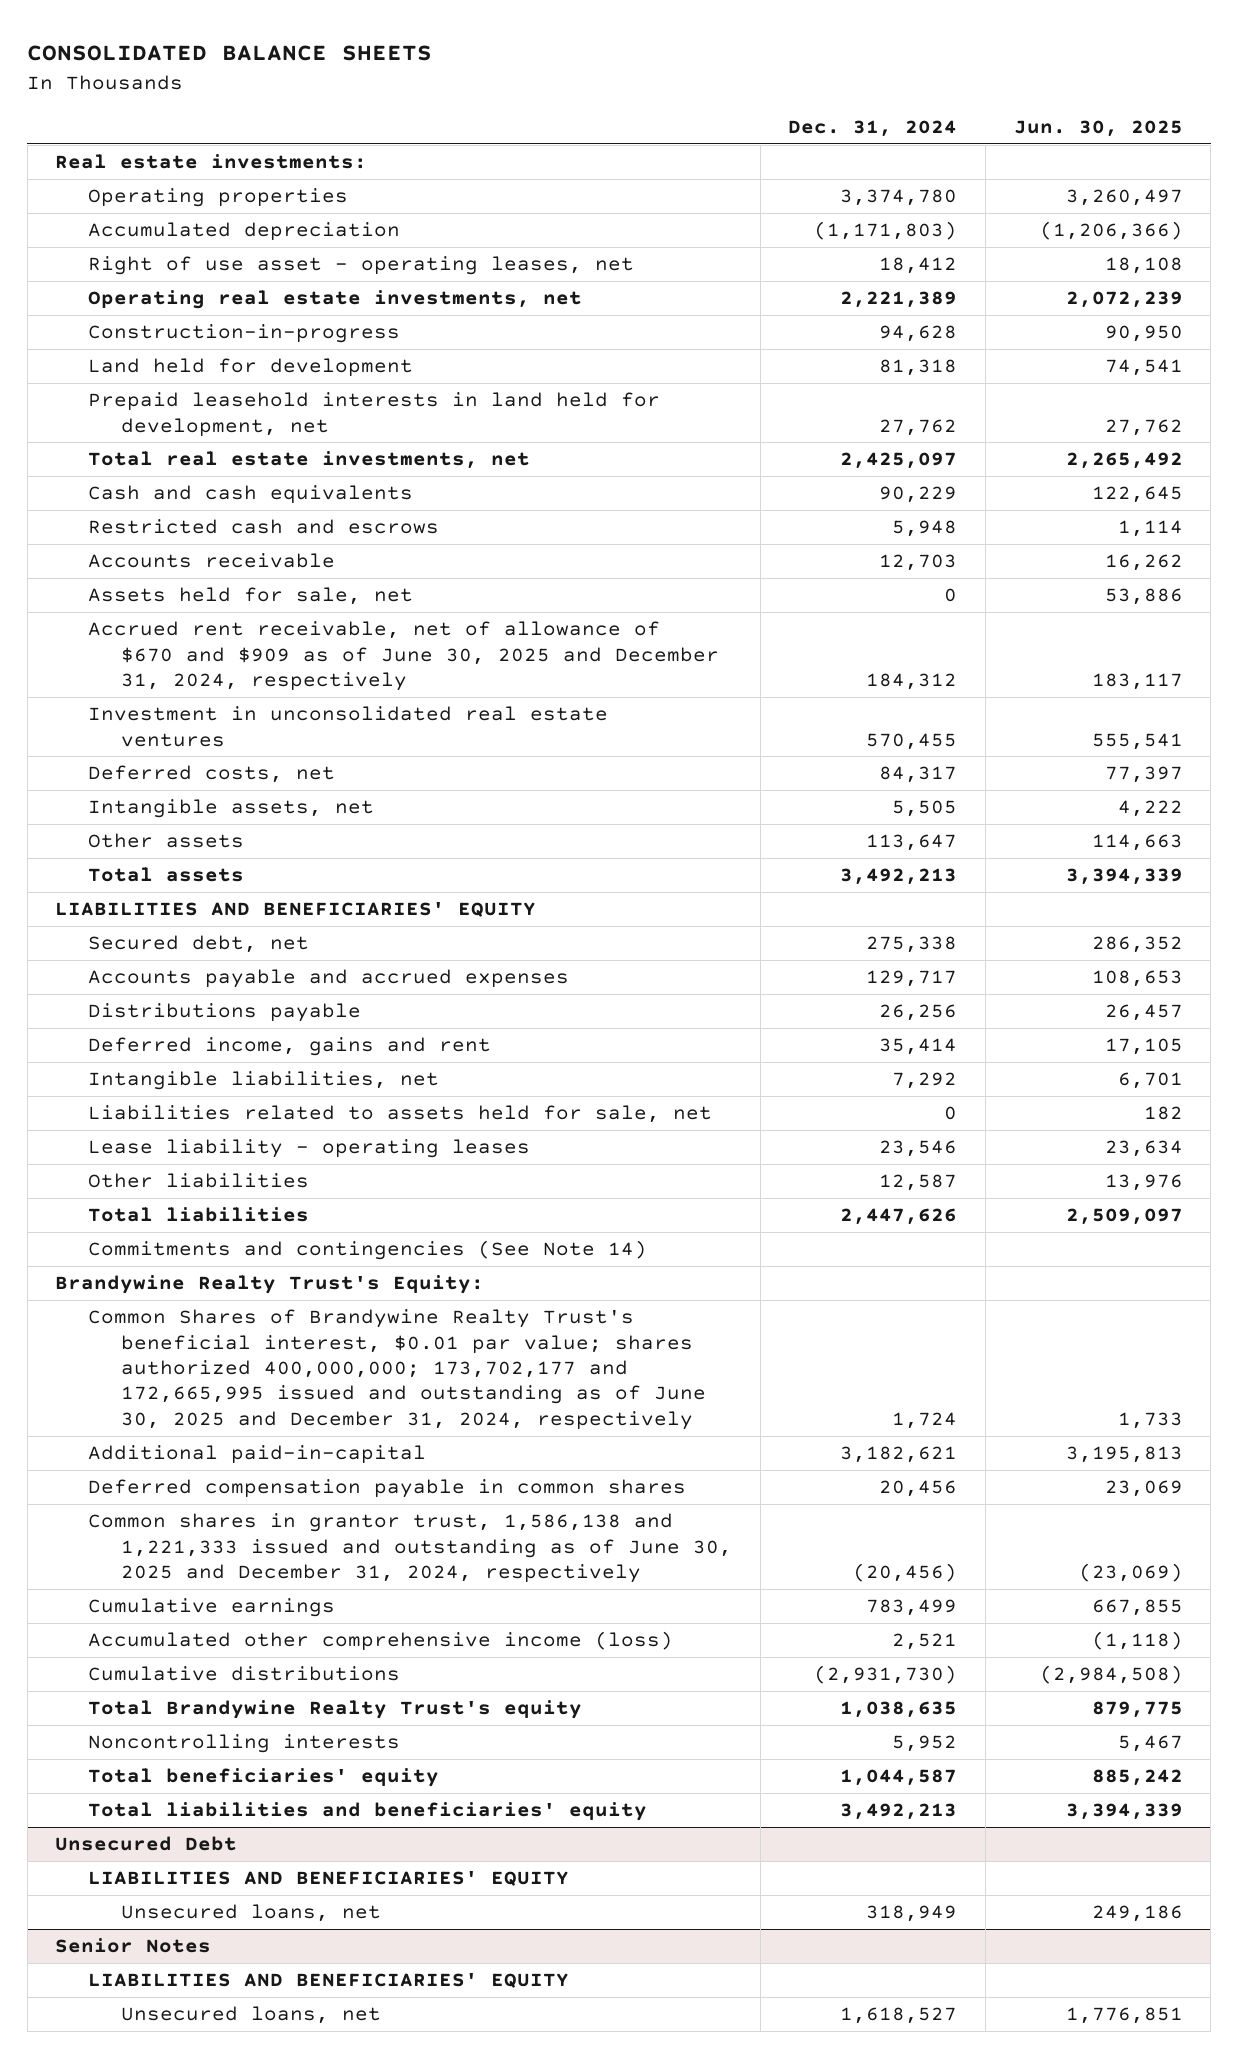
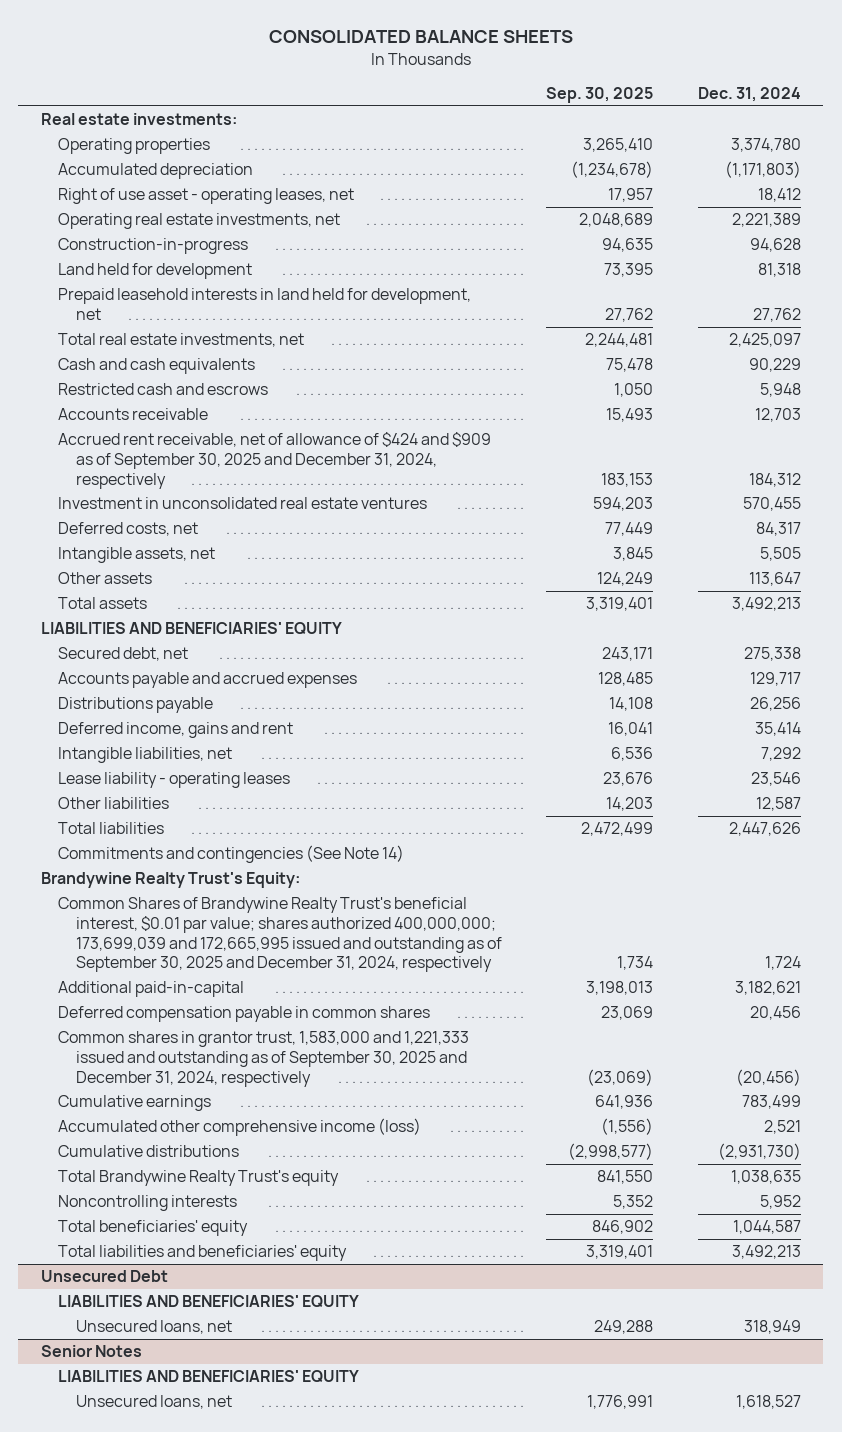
[1013,119,1183,137] Jun. 30, 2025 -> none
none -> [546,87,654,104] Sep. 30, 2025
[88,587,414,606] Assets held for sale, net -> none
[88,621,720,692] Accrued rent receivable, net of allowance of $670 and $909 as of June 30, 2025 and December 31, 2024, respectively -> [58,432,492,489] Accrued rent receivable, net of allowance of $424 and $909 as of September 30, 2025 and December 31, 2024, respectively
[88,1105,713,1124] Liabilities related to assets held for sale, net -> none
[88,1309,707,1430] Common Shares of Brandywine Realty Trust's beneficial interest, $0.01 par value; shares authorized 400,000,000; 173,702,177 and 172,665,995 issued and outstanding as of June 30, 2025 and December 31, 2024, respectively -> [58,897,502,973] Common Shares of Brandywine Realty Trust's beneficial interest, $0.01 par value; shares authorized 400,000,000; 173,699,039 and 172,665,995 issued and outstanding as of September 30, 2025 and December 31, 2024, respectively
[88,1513,733,1584] Common shares in grantor trust, 1,586,138 and 1,221,333 issued and outstanding as of June 30, 2025 and December 31, 2024, respectively -> [58,1031,470,1087] Common shares in grantor trust, 1,583,000 and 1,221,333 issued and outstanding as of September 30, 2025 and December 31, 2024, respectively

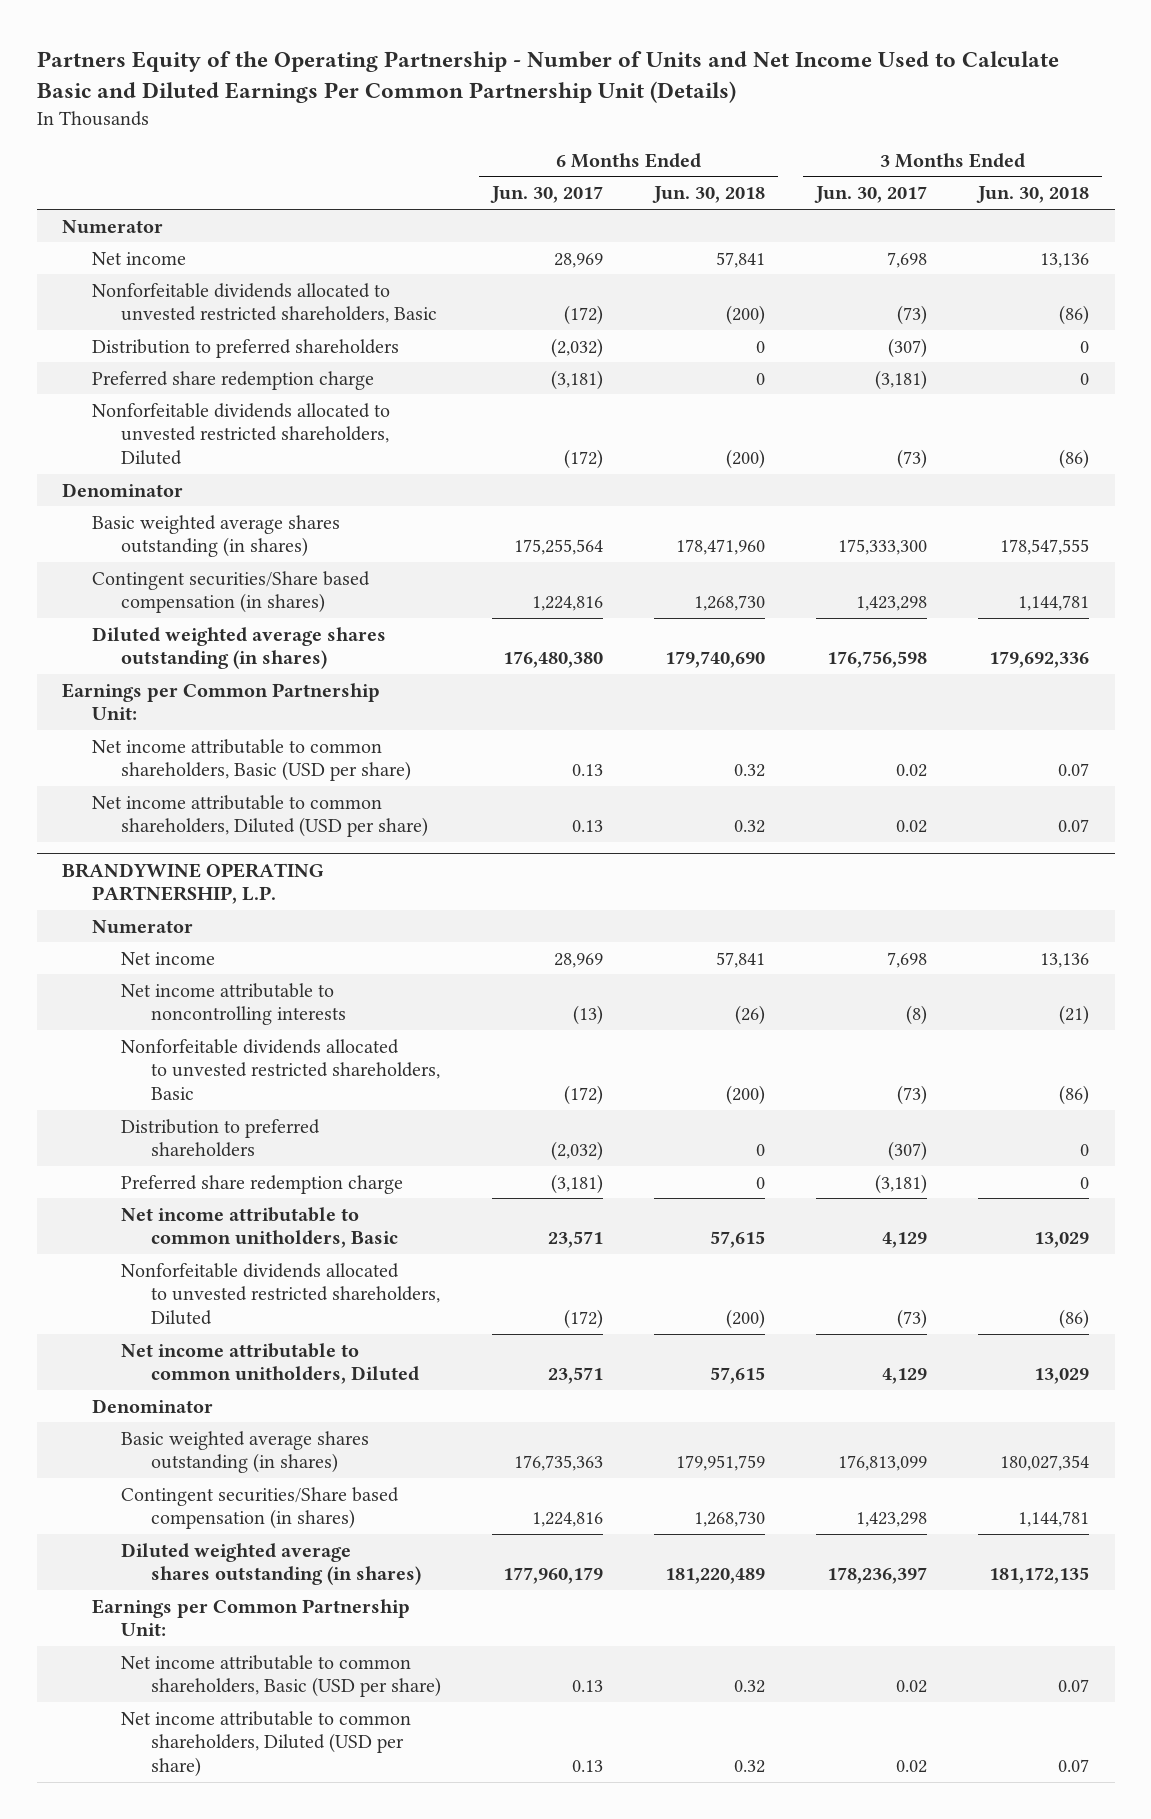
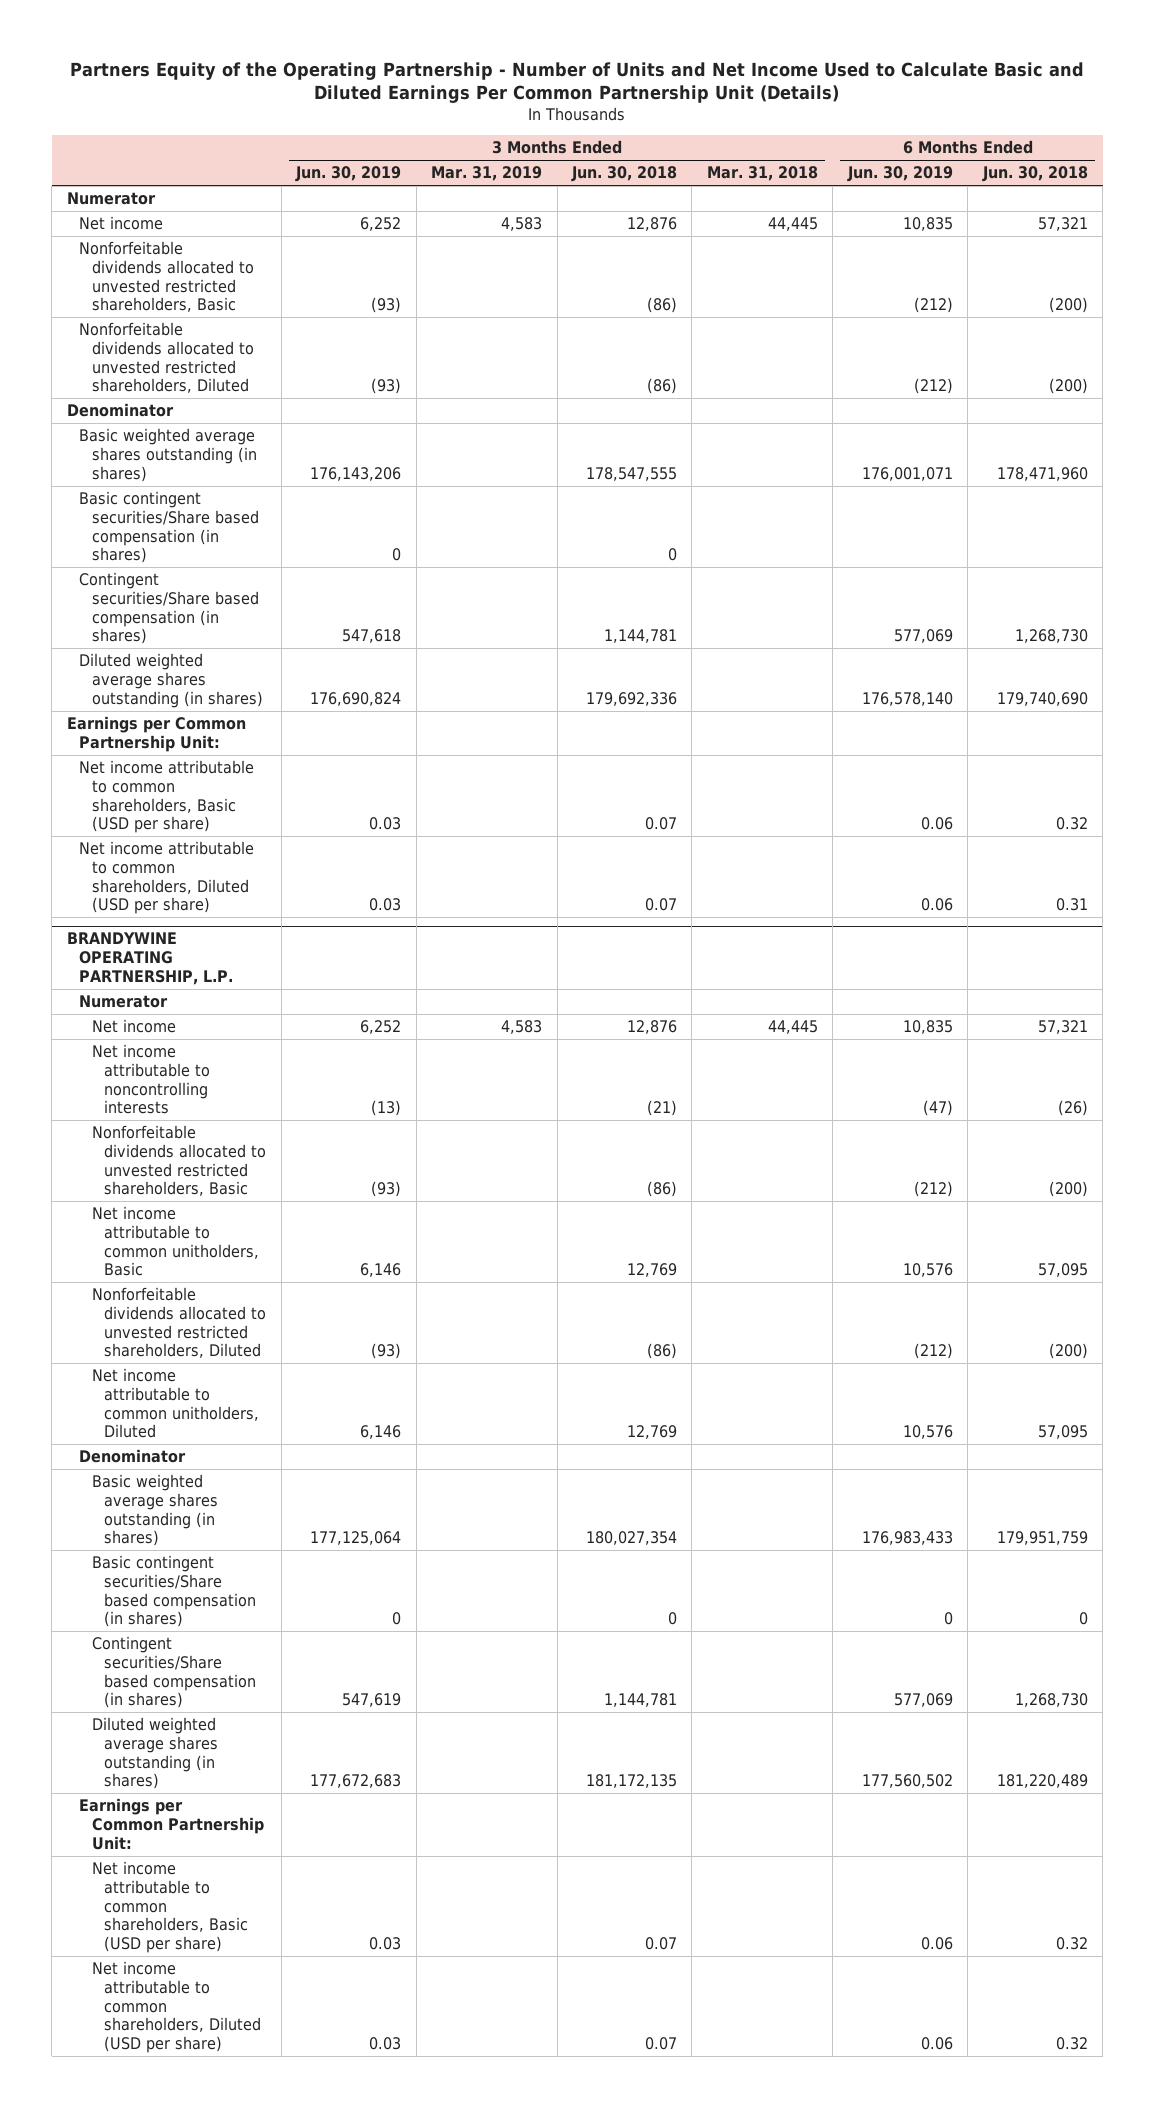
[490,186,604,204] Jun. 30, 2017 -> none
[814,186,928,204] Jun. 30, 2017 -> none
none -> [295,166,402,183] Jun. 30, 2019
none -> [431,166,543,182] Mar. 31, 2019
none -> [706,166,818,182] Mar. 31, 2018
none -> [846,166,953,183] Jun. 30, 2019
[716,251,766,268] 57,841 -> [1037,217,1088,232] 57,321
[1040,252,1090,268] 13,136 -> [627,217,678,232] 12,876
[91,338,399,358] Distribution to preferred shareholders -> none
[91,370,374,390] Preferred share redemption charge -> none
none -> [79,491,259,564] Basic contingent securities/Share based compensation (in shares)
[734,820,766,834] 0.32 -> [1055,898,1088,912] 0.31
[716,951,766,968] 57,841 -> [1037,1020,1088,1035] 57,321
[1040,952,1090,968] 13,136 -> [627,1020,678,1035] 12,876
[121,1118,321,1158] Distribution to preferred shareholders -> none
[121,1174,404,1194] Preferred share redemption charge -> none
[710,1231,766,1249] 57,615 -> [1037,1263,1088,1278] 57,095
[1034,1232,1090,1249] 13,029 -> [627,1263,678,1278] 12,769
[710,1367,766,1385] 57,615 -> [1037,1425,1088,1440] 57,095
[1034,1368,1090,1385] 13,029 -> [627,1425,678,1440] 12,769
none -> [91,1555,257,1628] Basic contingent securities/Share based compensation (in shares)

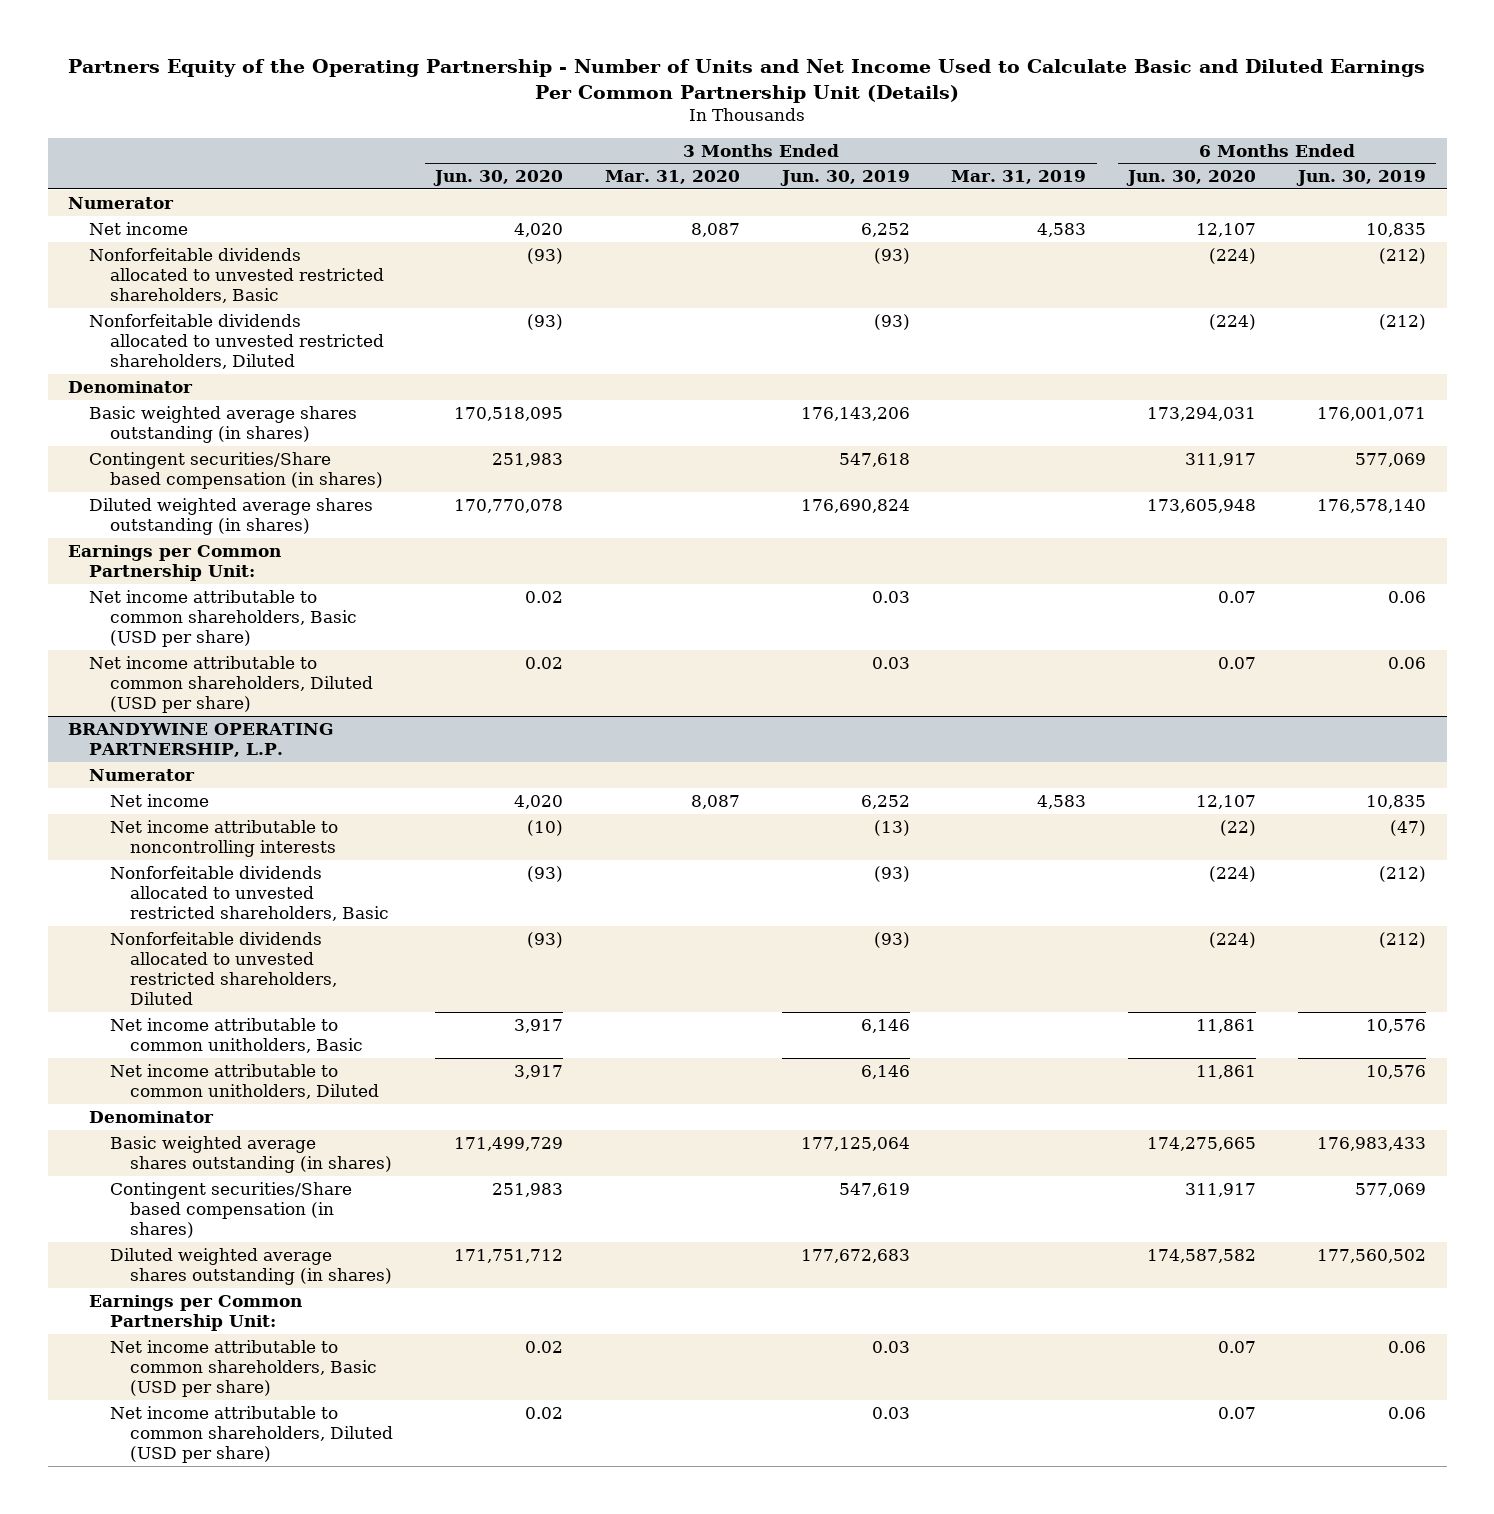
[571,166,678,183] Jun. 30, 2018 -> none
[706,166,818,182] Mar. 31, 2018 -> none
[981,166,1088,183] Jun. 30, 2018 -> none
none -> [433,170,564,187] Jun. 30, 2020
none -> [604,170,740,185] Mar. 31, 2020
none -> [1126,170,1257,187] Jun. 30, 2020
[79,491,259,564] Basic contingent securities/Share based compensation (in shares) -> none
[91,1206,260,1277] Net income attributable to common unitholders, Basic -> [109,1017,364,1053] Net income attributable to common unitholders, Basic
[91,1555,257,1628] Basic contingent securities/Share based compensation (in shares) -> none

